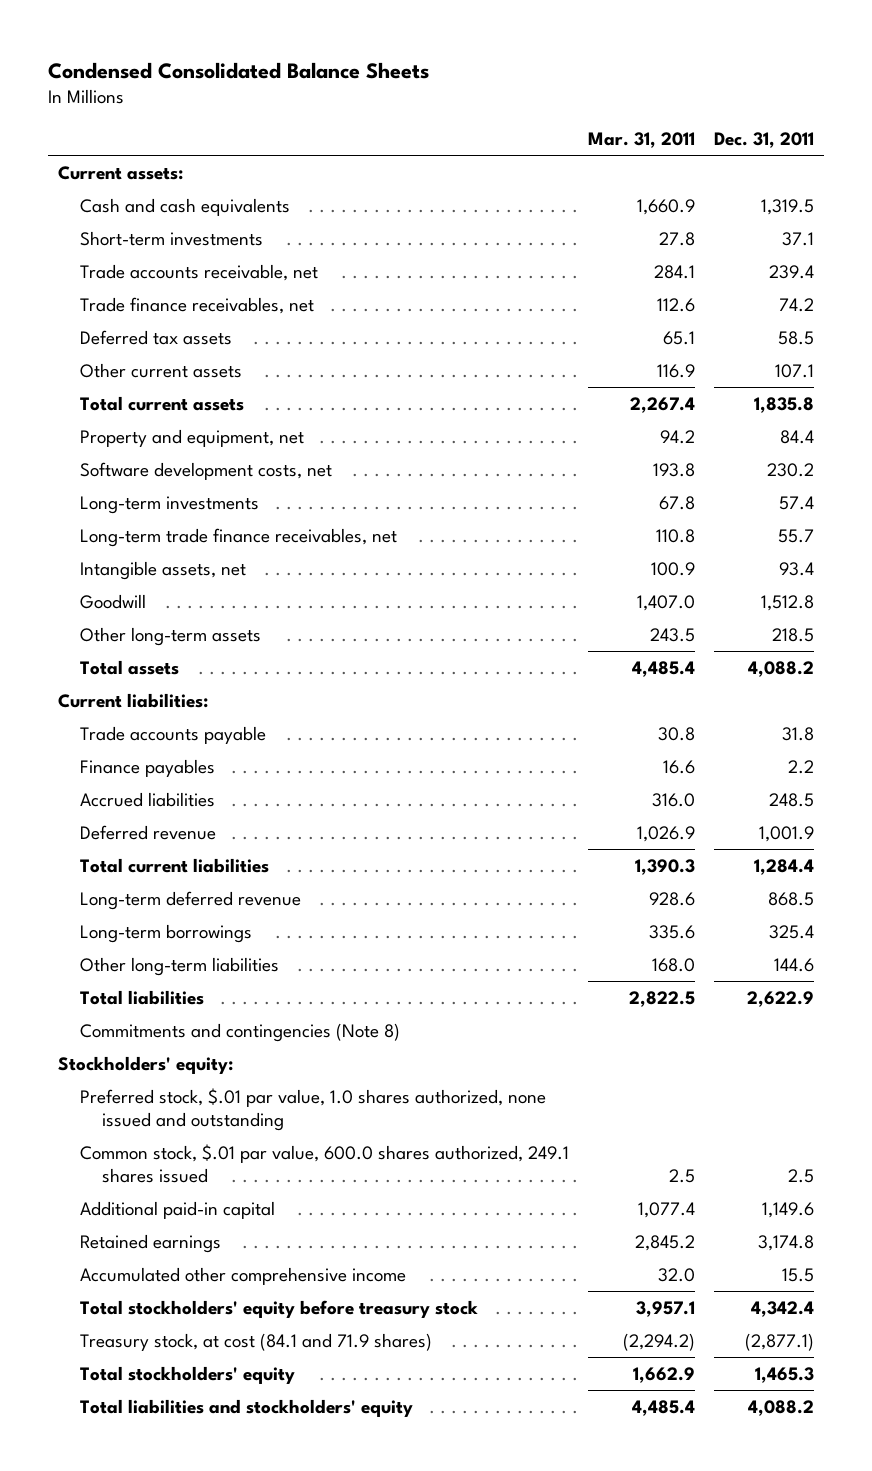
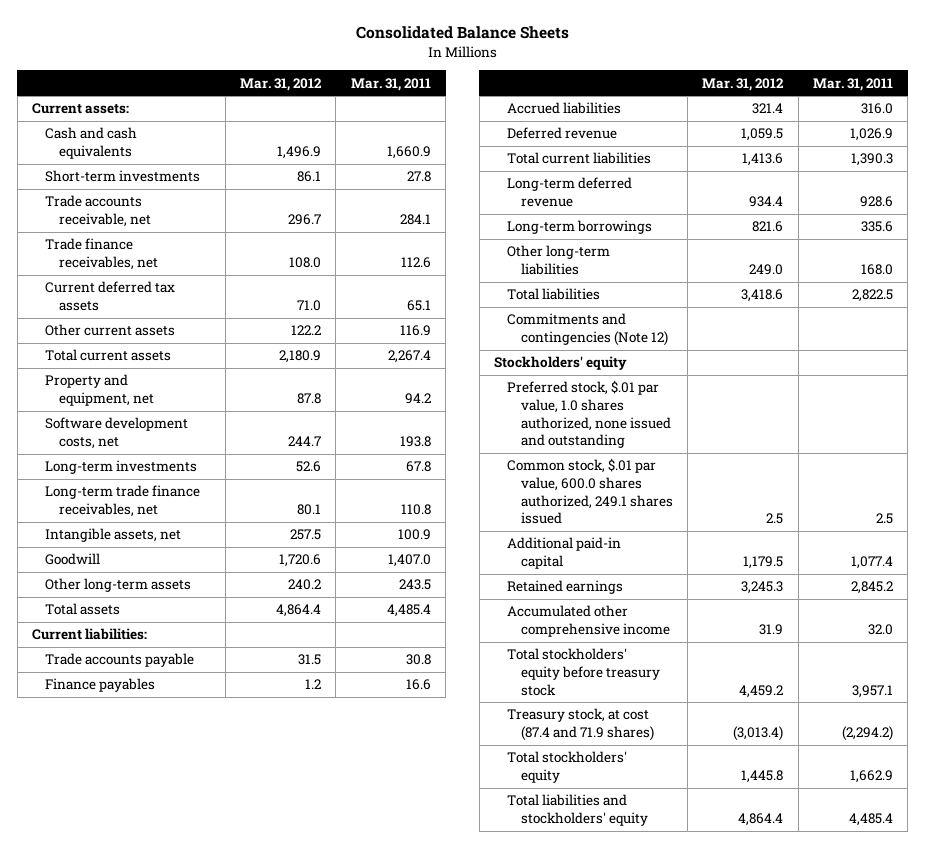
[48,61,430,79] Condensed Consolidated Balance Sheets -> [355,26,569,40] Consolidated Balance Sheets
[714,131,815,148] Dec. 31, 2011 -> none
none -> [240,77,323,91] Mar. 31, 2012
[79,329,232,345] Deferred tax assets -> [45,281,176,311] Current deferred tax assets
[79,1022,400,1042] Commitments and contingencies (Note 8) -> [507,313,668,346] Commitments and contingencies (Note 12)
[57,1055,233,1074] Stockholders' equity: -> [494,356,628,371] Stockholders' equity
[79,1332,432,1351] Treasury stock, at cost (84.1 and 71.9 shares) -> [507,708,654,741] Treasury stock, at cost (87.4 and 71.9 shares)

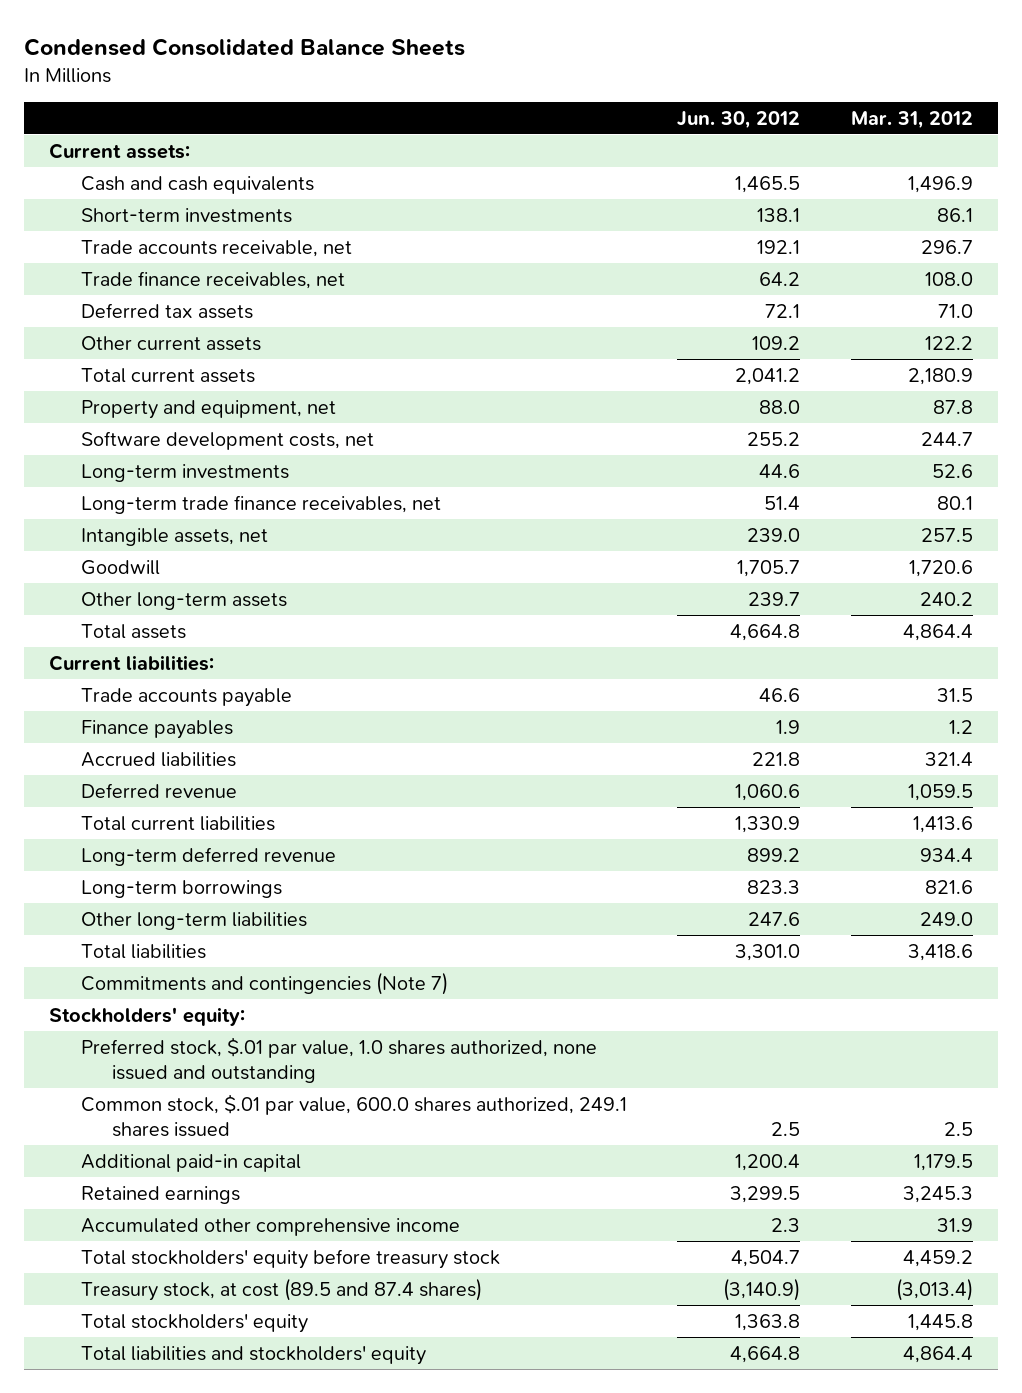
[355,26,569,40] Consolidated Balance Sheets -> [24,38,466,57] Condensed Consolidated Balance Sheets
[350,77,431,91] Mar. 31, 2011 -> none
none -> [677,110,801,129] Jun. 30, 2012
[45,281,176,311] Current deferred tax assets -> [80,302,253,319] Deferred tax assets
[507,313,668,346] Commitments and contingencies (Note 12) -> [80,971,448,995] Commitments and contingencies (Note 7)
[494,356,628,371] Stockholders' equity -> [49,1006,246,1026] Stockholders' equity:
[507,708,654,741] Treasury stock, at cost (87.4 and 71.9 shares) -> [80,1277,482,1301] Treasury stock, at cost (89.5 and 87.4 shares)

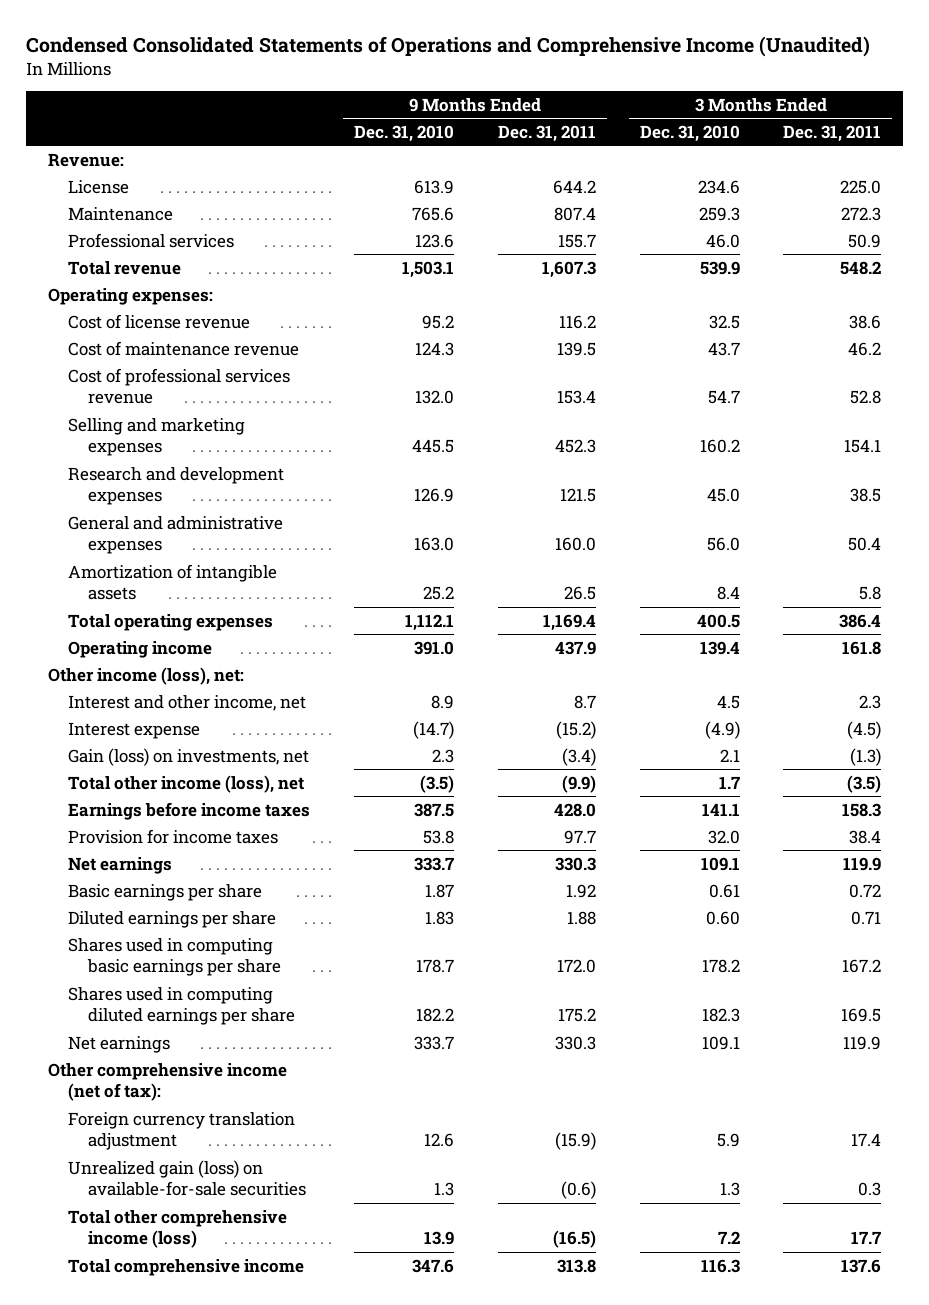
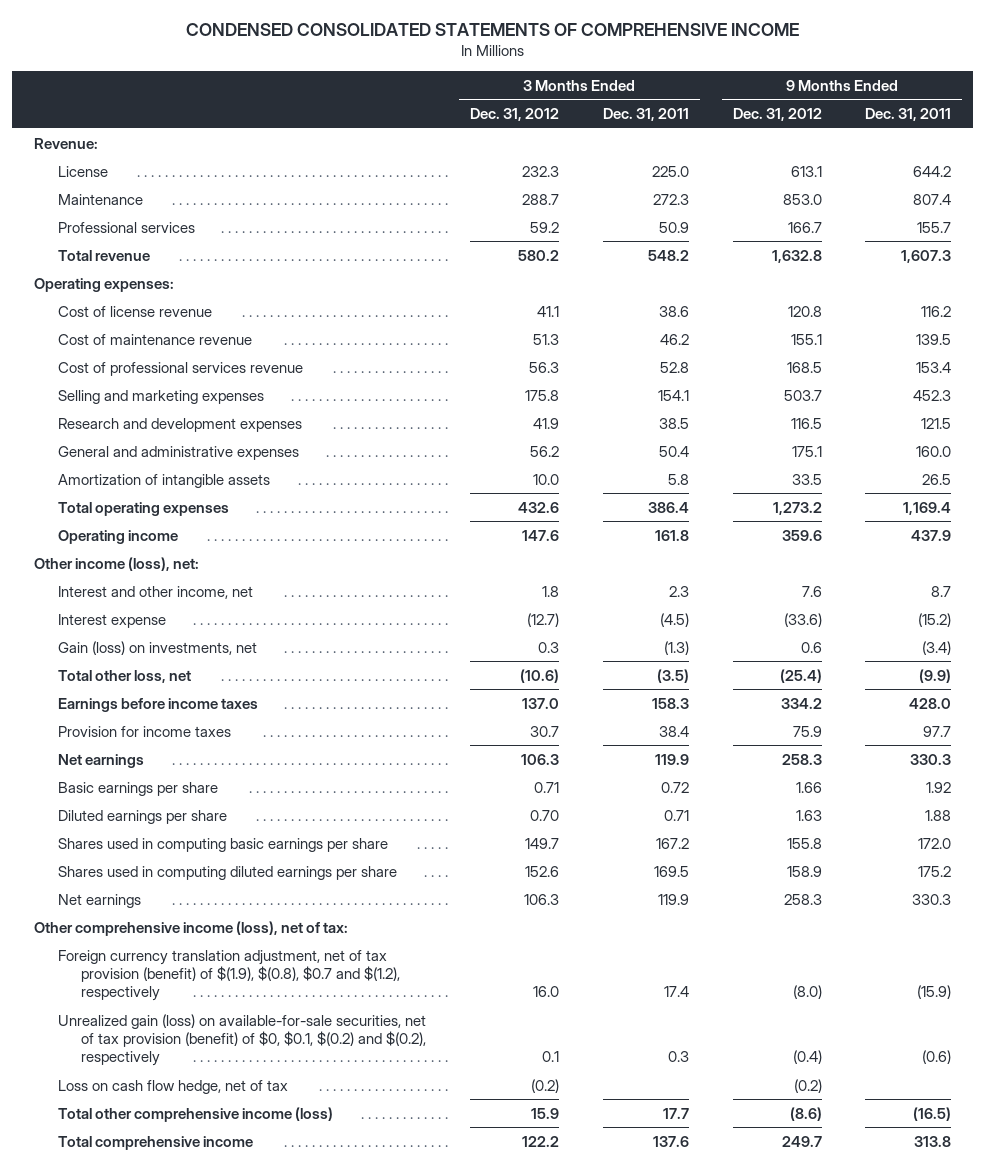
[25,35,870,57] Condensed Consolidated Statements of Operations and Comprehensive Income (Unaudited) -> [185,22,799,36] CONDENSED CONSOLIDATED STATEMENTS OF COMPREHENSIVE INCOME
[353,124,454,142] Dec. 31, 2010 -> none
[639,124,740,142] Dec. 31, 2010 -> none
none -> [470,108,560,122] Dec. 31, 2012
none -> [732,108,822,122] Dec. 31, 2012
[68,774,305,793] Total other income (loss), net -> [57,669,191,683] Total other loss, net
[47,1062,287,1102] Other comprehensive income (net of tax): -> [34,920,349,936] Other comprehensive income (loss), net of tax:
[68,1111,296,1151] Foreign currency translation adjustment -> [57,949,401,1002] Foreign currency translation adjustment, net of tax provision (benefit) of $(1.9), $(0.8), $0.7 and $(1.2), respectively
[68,1159,307,1197] Unrealized gain (loss) on available-for-sale securities -> [57,1013,427,1067] Unrealized gain (loss) on available-for-sale securities, net of tax provision (benefit) of $0, $0.1, $(0.2) and $(0.2), respectively
none -> [57,1079,288,1094] Loss on cash flow hedge, net of tax

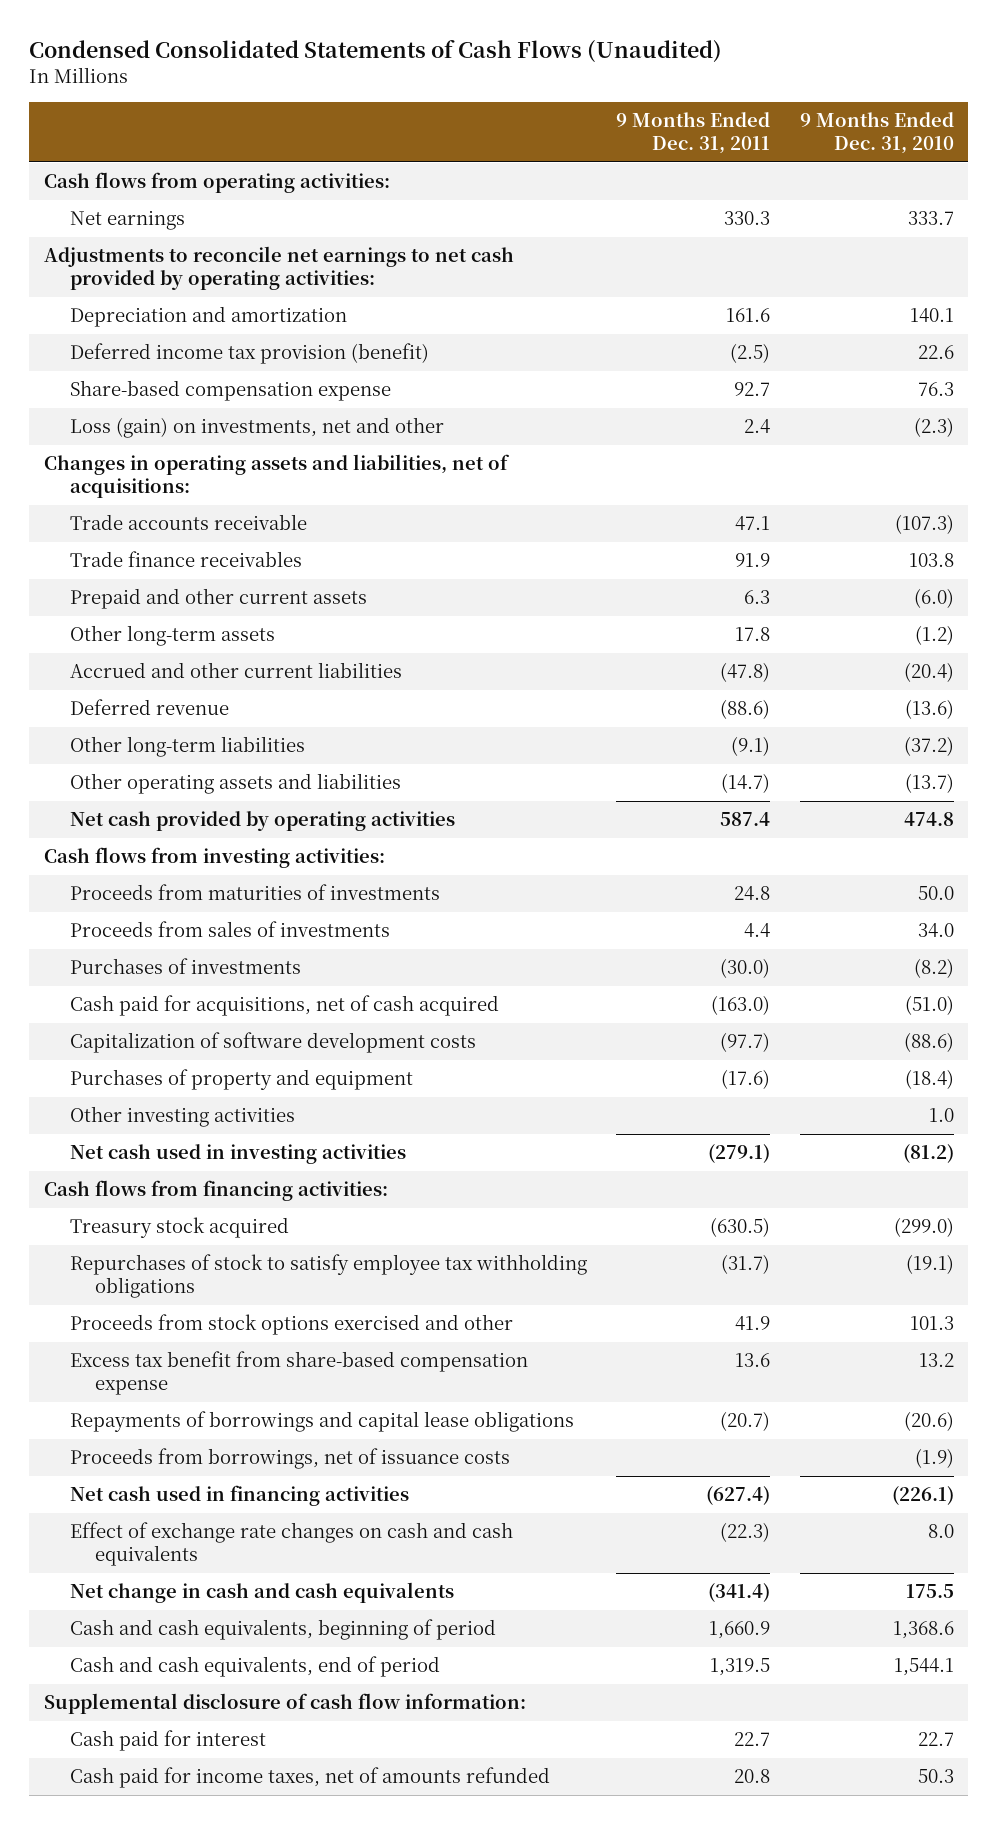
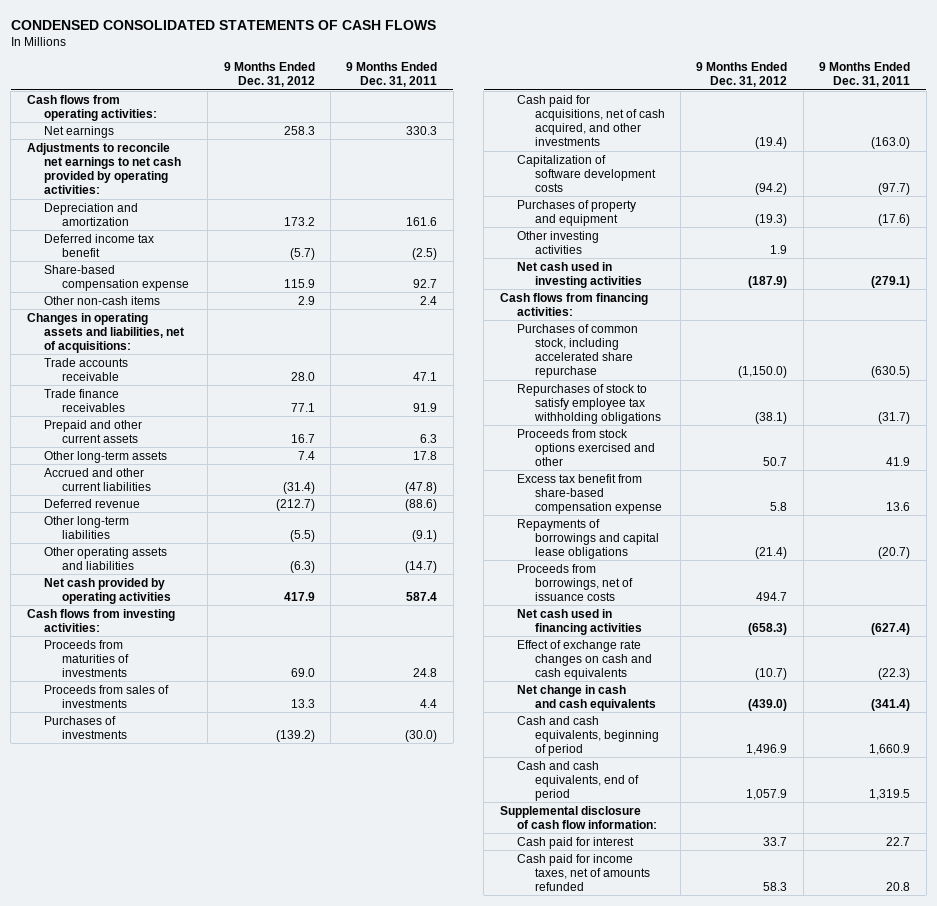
[29,40,723,64] Condensed Consolidated Statements of Cash Flows (Unaudited) -> [10,19,436,30] CONDENSED CONSOLIDATED STATEMENTS OF CASH FLOWS
[799,112,954,155] 9 Months Ended Dec. 31, 2010 -> none
none -> [223,62,315,88] 9 Months Ended Dec. 31, 2012
[69,343,429,365] Deferred income tax provision (benefit) -> [44,233,155,257] Deferred income tax benefit
[69,417,444,439] Loss (gain) on investments, net and other -> none
none -> [44,295,161,305] Other non-cash items
[69,995,499,1017] Cash paid for acquisitions, net of cash acquired -> [517,94,665,147] Cash paid for acquisitions, net of cash acquired, and other investments
[69,1217,289,1239] Treasury stock acquired -> [517,323,639,379] Purchases of common stock, including accelerated share repurchase

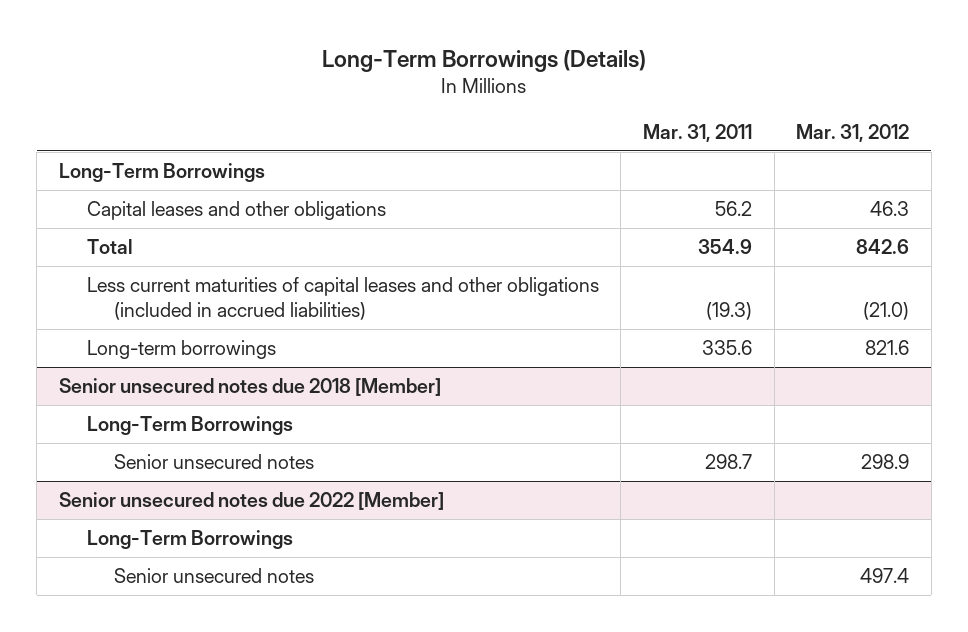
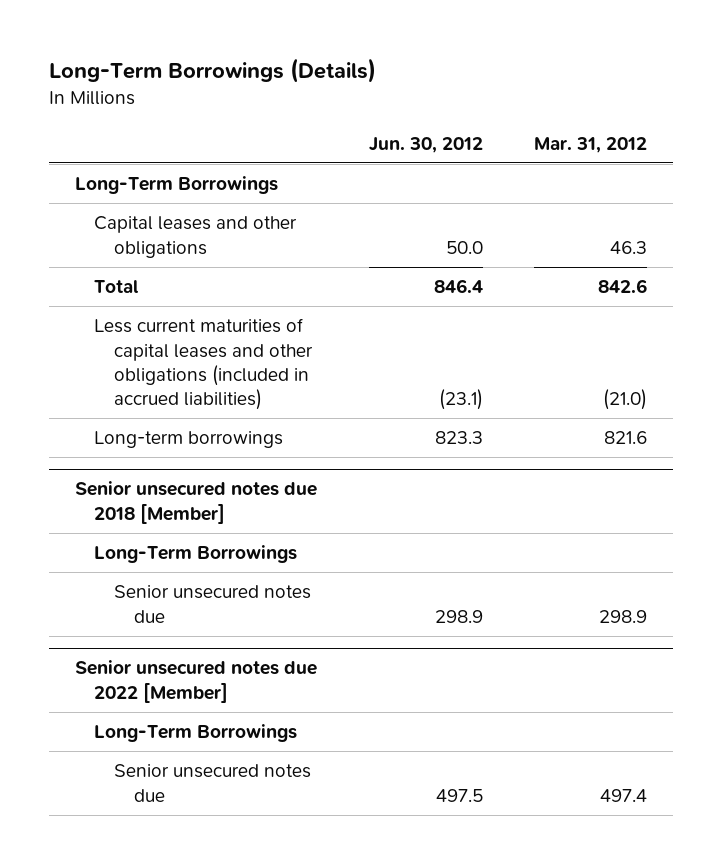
[642,123,752,142] Mar. 31, 2011 -> none
none -> [368,136,483,153] Jun. 30, 2012
[114,453,315,469] Senior unsecured notes -> [113,585,311,623] Senior unsecured notes due
[114,567,315,583] Senior unsecured notes -> [113,764,311,802] Senior unsecured notes due

